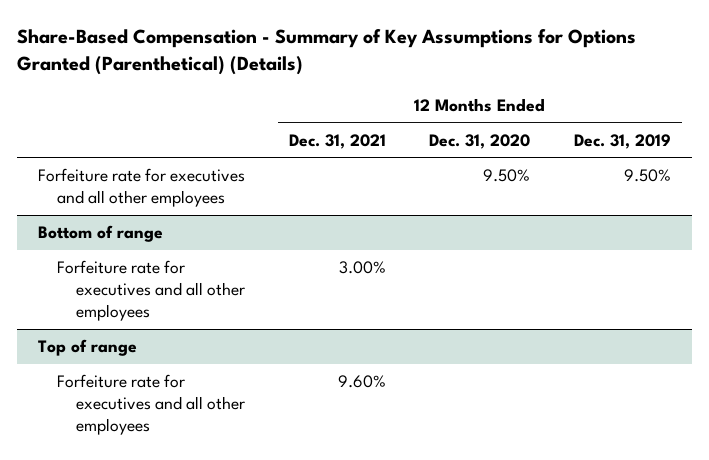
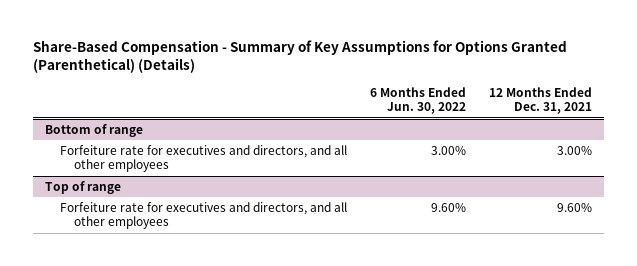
[429,133,531,149] Dec. 31, 2020 -> none
[573,133,671,149] Dec. 31, 2019 -> none
none -> [369,86,466,115] 6 Months Ended Jun. 30, 2022
[38,168,246,208] Forfeiture rate for executives and all other employees -> none
[57,260,245,321] Forfeiture rate for executives and all other employees -> [59,144,347,173] Forfeiture rate for executives and directors, and all other employees
[57,374,245,435] Forfeiture rate for executives and all other employees -> [59,201,347,230] Forfeiture rate for executives and directors, and all other employees

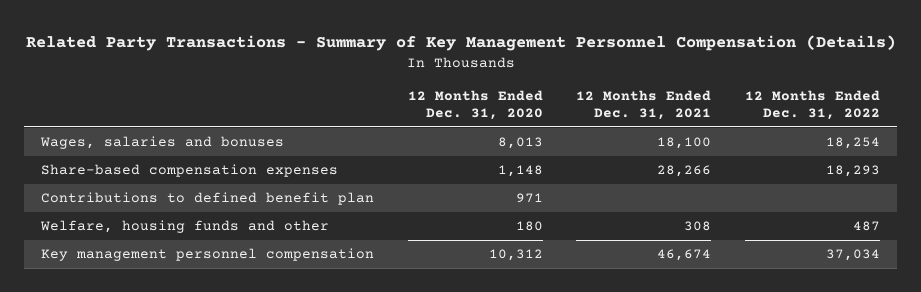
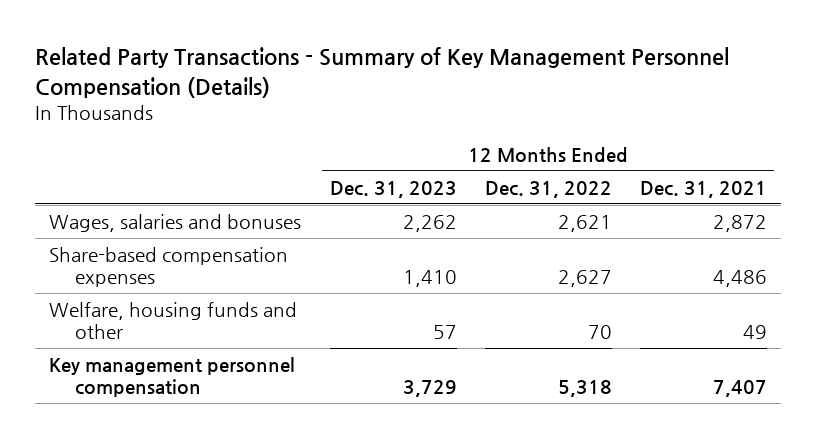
[407,89,543,121] 12 Months Ended Dec. 31, 2020 -> none
none -> [329,180,457,198] Dec. 31, 2023
[41,192,375,206] Contributions to defined benefit plan -> none
[657,137,712,150] 18,100 -> [712,215,767,233] 2,872
[826,137,881,150] 18,254 -> [557,215,612,233] 2,621
[657,165,712,178] 28,266 -> [712,269,767,287] 4,486
[826,165,881,178] 18,293 -> [557,269,612,287] 2,627
[684,221,712,232] 308 -> [742,324,767,339] 49
[853,221,881,232] 487 -> [587,324,612,339] 70
[657,249,712,262] 46,674 -> [712,379,767,397] 7,407
[826,249,881,262] 37,034 -> [557,379,612,397] 5,318

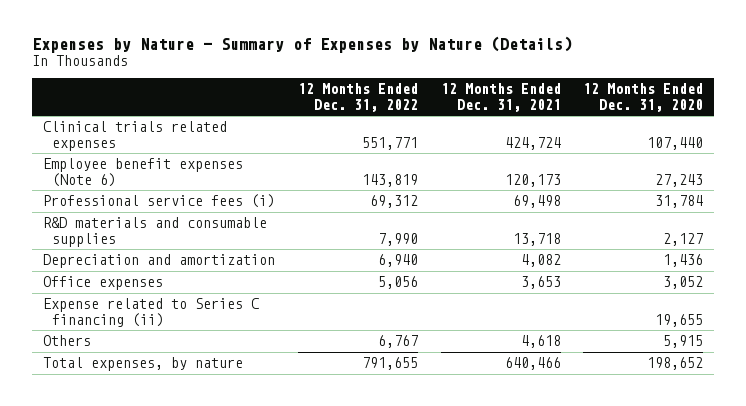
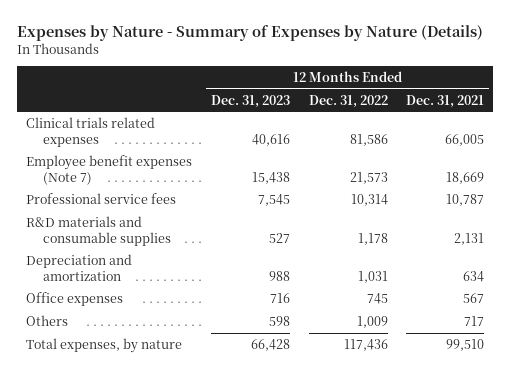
[583,83,704,112] 12 Months Ended Dec. 31, 2020 -> none
none -> [210,94,290,108] Dec. 31, 2023
[43,298,260,327] Expense related to Series C financing (ii) -> none
[361,136,418,150] 551,771 -> [349,133,388,146] 81,586
[504,136,561,150] 424,724 -> [445,133,485,146] 66,005
[43,158,244,187] Employee benefit expenses (Note 6) -> [26,154,193,185] Employee benefit expenses (Note 7)
[361,173,418,187] 143,819 -> [349,171,388,184] 21,573
[504,173,561,187] 120,173 -> [446,171,485,184] 18,669
[43,194,276,209] Professional service fees (i) -> [26,192,177,204] Professional service fees
[369,195,418,209] 69,312 -> [350,193,388,206] 10,314
[512,195,561,209] 69,498 -> [446,193,485,206] 10,787
[377,232,418,246] 7,990 -> [357,232,388,245] 1,178
[512,232,561,246] 13,718 -> [454,232,485,245] 2,131
[377,254,418,268] 6,940 -> [357,270,388,283] 1,031
[520,254,561,268] 4,082 -> [463,270,485,282] 634
[377,276,418,290] 5,056 -> [366,292,388,304] 745
[520,276,561,290] 3,653 -> [463,292,485,303] 567
[377,335,418,349] 6,767 -> [356,315,388,328] 1,009
[520,335,561,349] 4,618 -> [464,315,485,326] 717
[361,357,418,371] 791,655 -> [343,338,388,351] 117,436
[504,357,561,371] 640,466 -> [446,338,485,351] 99,510

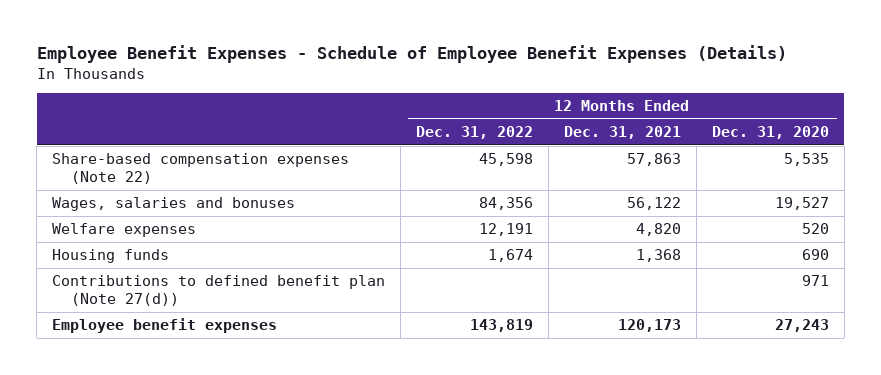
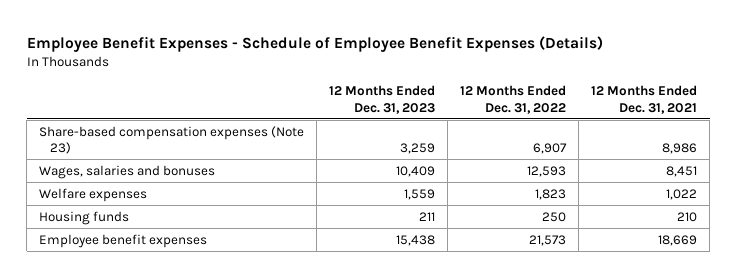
[711,126,829,140] Dec. 31, 2020 -> none
none -> [329,85,436,114] 12 Months Ended Dec. 31, 2023
[52,275,386,306] Contributions to defined benefit plan (Note 27(d)) -> none
[52,153,350,184] Share-based compensation expenses (Note 22) -> [39,125,305,154] Share-based compensation expenses (Note 23)
[479,153,534,167] 45,598 -> [533,142,568,154] 6,907
[626,153,681,167] 57,863 -> [662,142,698,154] 8,986
[479,197,534,211] 84,356 -> [527,165,567,177] 12,593
[626,197,681,211] 56,122 -> [666,165,698,177] 8,451
[479,223,534,237] 12,191 -> [535,188,567,200] 1,823
[635,223,681,237] 4,820 -> [666,188,698,200] 1,022
[488,249,534,263] 1,674 -> [542,211,567,222] 250
[635,249,681,263] 1,368 -> [677,211,698,222] 210
[470,319,534,333] 143,819 -> [529,234,567,246] 21,573
[617,319,681,333] 120,173 -> [658,234,698,246] 18,669

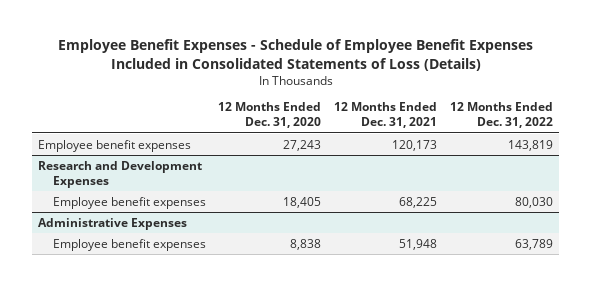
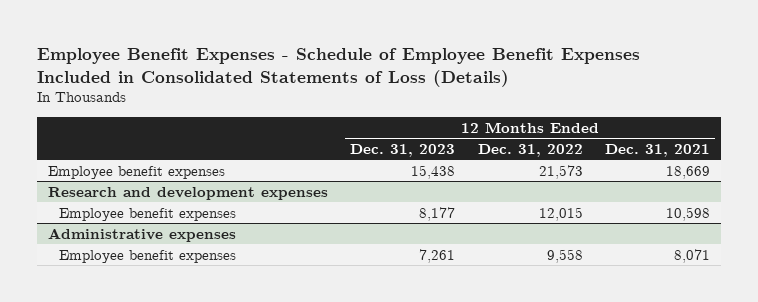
[218,102,322,129] 12 Months Ended Dec. 31, 2020 -> none
none -> [350,143,456,157] Dec. 31, 2023
[392,139,438,151] 120,173 -> [665,165,710,179] 18,669
[507,139,553,151] 143,819 -> [538,164,583,179] 21,573
[38,160,203,188] Research and Development Expenses -> [48,186,329,200] Research and development expenses
[399,196,438,208] 68,225 -> [665,206,710,221] 10,598
[514,196,553,208] 80,030 -> [538,206,583,221] 12,015
[38,217,188,230] Administrative Expenses -> [48,227,237,242] Administrative expenses
[399,238,438,250] 51,948 -> [673,248,710,263] 8,071
[514,238,553,250] 63,789 -> [546,248,583,263] 9,558

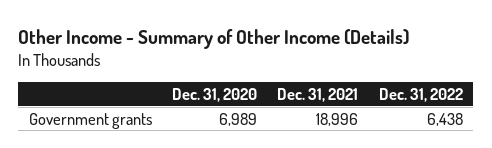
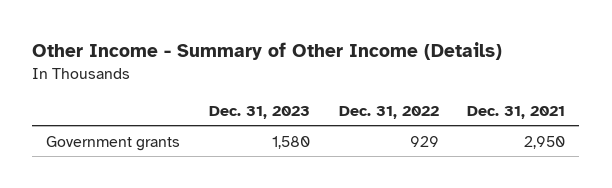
[172,87,258,102] Dec. 31, 2020 -> none
none -> [209,105,311,119] Dec. 31, 2023
[316,112,359,126] 18,996 -> [524,135,566,149] 2,950
[426,112,463,126] 6,438 -> [409,135,439,147] 929

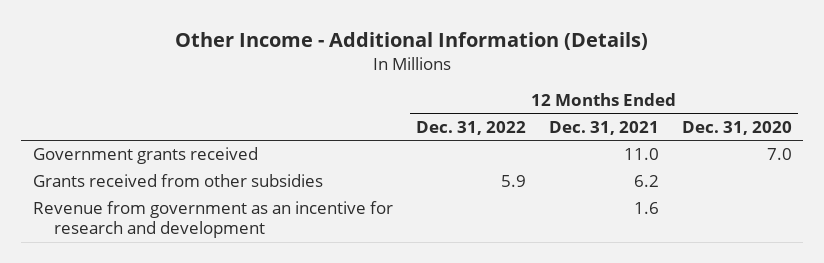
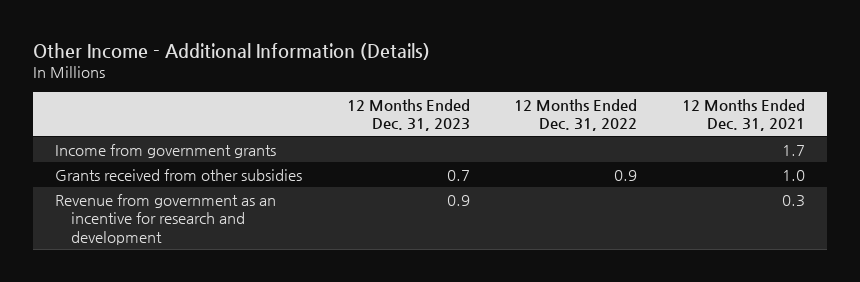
[681,120,792,135] Dec. 31, 2020 -> none
none -> [346,98,470,132] 12 Months Ended Dec. 31, 2023
[32,147,258,165] Government grants received -> [55,143,277,158] Income from government grants
[623,148,659,161] 11.0 -> [781,144,805,156] 1.7
[500,175,526,188] 5.9 -> [614,169,638,181] 0.9
[633,175,659,188] 6.2 -> [781,169,805,181] 1.0
[633,202,659,215] 1.6 -> [781,194,805,207] 0.3

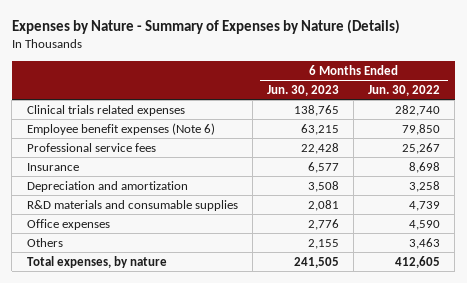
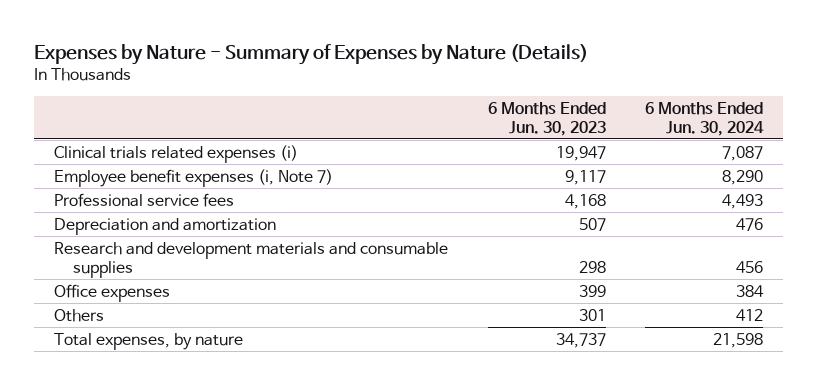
[368,84,441,96] Jun. 30, 2022 -> none
none -> [645,101,765,136] 6 Months Ended Jun. 30, 2024
[26,162,79,171] Insurance -> none
[26,104,185,116] Clinical trials related expenses -> [53,144,298,163] Clinical trials related expenses (i)
[293,104,339,116] 138,765 -> [555,145,606,161] 19,947
[26,122,215,135] Employee benefit expenses (Note 6) -> [53,168,333,187] Employee benefit expenses (i, Note 7)
[300,123,339,135] 63,215 -> [564,169,606,185] 9,117
[300,142,339,154] 22,428 -> [564,193,606,209] 4,168
[307,180,339,192] 3,508 -> [578,217,606,231] 507
[26,199,238,211] R&D materials and consumable supplies -> [53,241,448,278] Research and development materials and consumable supplies
[307,199,339,211] 2,081 -> [578,260,606,273] 298
[307,218,339,230] 2,776 -> [578,284,606,297] 399
[307,238,339,249] 2,155 -> [578,308,606,321] 301
[293,256,339,268] 241,505 -> [555,332,606,348] 34,737

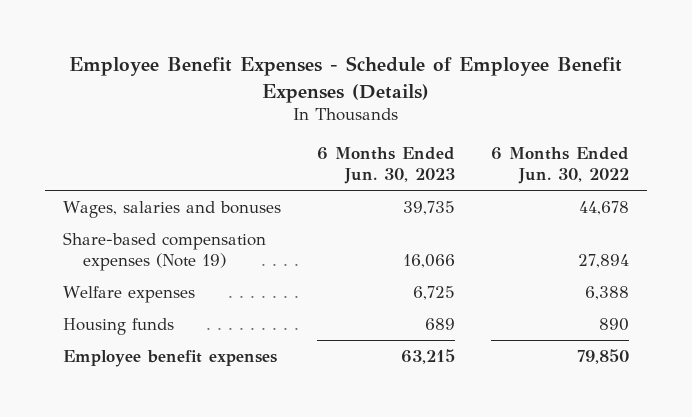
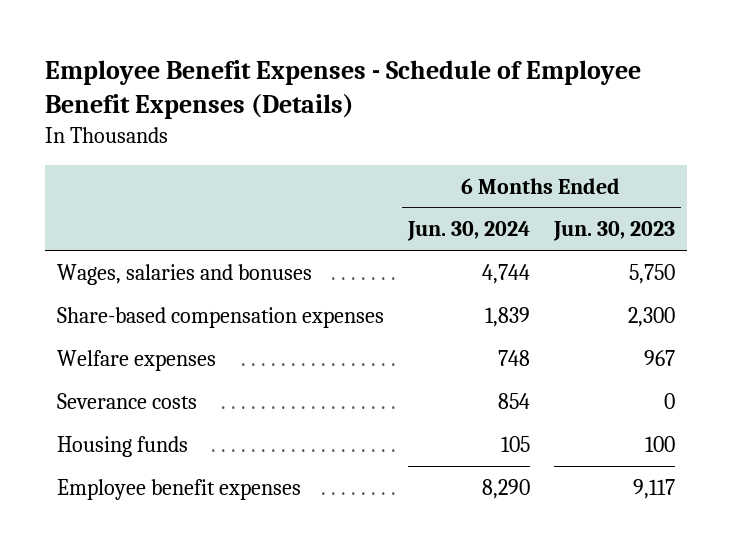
[491,147,630,185] 6 Months Ended Jun. 30, 2022 -> none
none -> [406,221,530,242] Jun. 30, 2024
[403,200,456,215] 39,735 -> [628,263,675,284] 5,750
[62,231,266,271] Share-based compensation expenses (Note 19) -> [56,306,384,328] Share-based compensation expenses
[403,253,456,268] 16,066 -> [627,306,675,327] 2,300
[413,285,456,300] 6,725 -> [643,349,675,366] 967
none -> [56,392,197,409] Severance costs
[425,317,456,330] 689 -> [644,435,675,452] 100
[401,348,456,364] 63,215 -> [632,478,675,499] 9,117

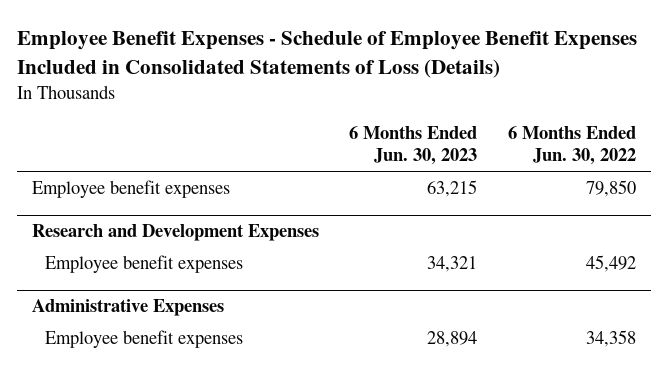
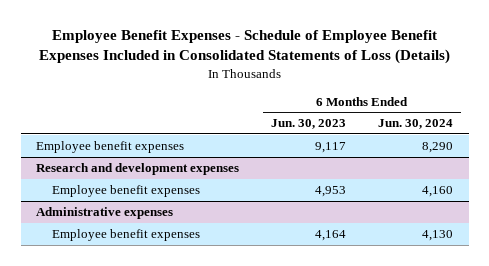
[507,126,636,166] 6 Months Ended Jun. 30, 2022 -> none
none -> [377,119,453,130] Jun. 30, 2024
[427,180,478,198] 63,215 -> [315,141,347,153] 9,117
[31,224,319,242] Research and Development Expenses -> [36,162,240,175] Research and development expenses
[427,256,478,273] 34,321 -> [315,185,347,197] 4,953
[31,299,224,317] Administrative Expenses -> [36,206,174,219] Administrative expenses
[427,331,478,348] 28,894 -> [315,229,347,241] 4,164

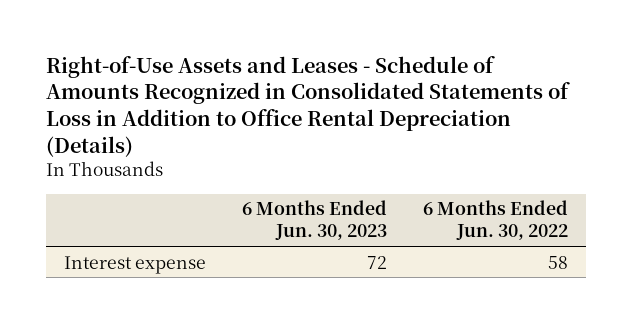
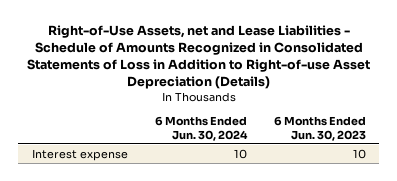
[45,55,570,158] Right-of-Use Assets and Leases - Schedule of Amounts Recognized in Consolidated Statements of Loss in Addition to Office Rental Depreciation (Details) -> [26,25,370,90] Right-of-Use Assets, net and Lease Liabilities - Schedule of Amounts Recognized in Consolidated Statements of Loss in Addition to Right-of-use Asset Depreciation (Details)
[423,200,569,241] 6 Months Ended Jun. 30, 2022 -> none
none -> [154,116,248,141] 6 Months Ended Jun. 30, 2024
[367,255,388,269] 72 -> [352,149,366,160] 10

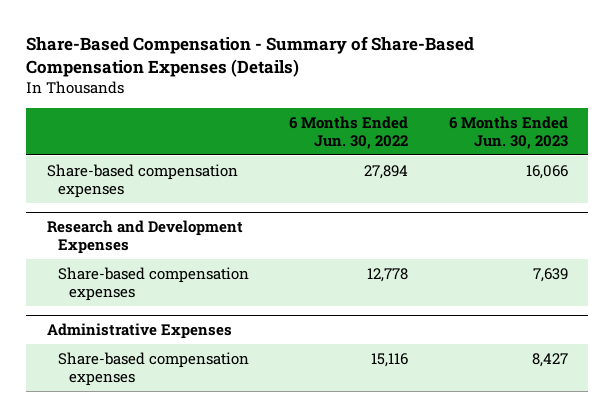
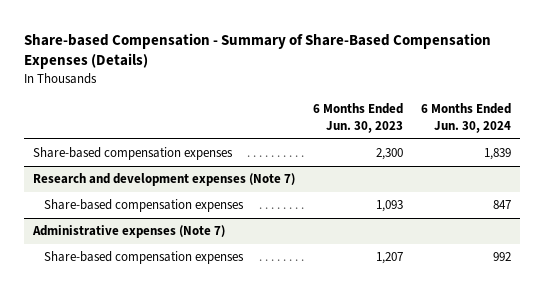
[26,35,475,77] Share-Based Compensation - Summary of Share-Based Compensation Expenses (Details) -> [24,32,492,69] Share-based Compensation - Summary of Share-Based Compensation Expenses (Details)
[289,115,409,149] 6 Months Ended Jun. 30, 2022 -> none
none -> [421,103,512,133] 6 Months Ended Jun. 30, 2024
[526,164,569,179] 16,066 -> [376,148,404,161] 2,300
[46,219,243,254] Research and Development Expenses -> [33,173,296,187] Research and development expenses (Note 7)
[533,267,569,282] 7,639 -> [376,200,404,213] 1,093
[46,322,232,339] Administrative Expenses -> [32,225,226,239] Administrative expenses (Note 7)
[532,352,569,367] 8,427 -> [376,252,404,265] 1,207

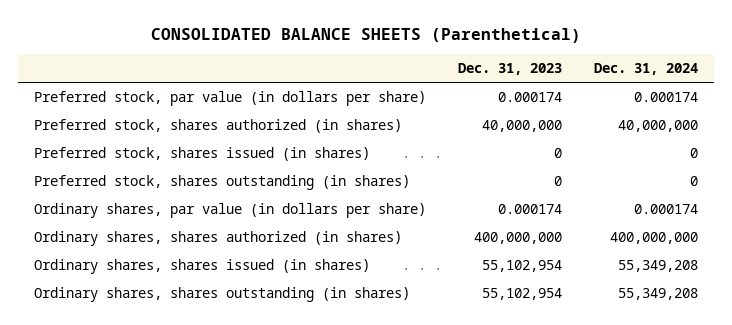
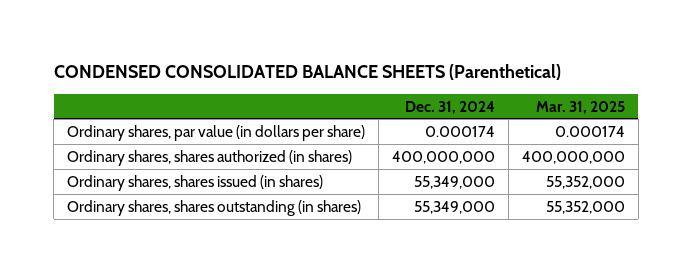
[151,28,582,44] CONSOLIDATED BALANCE SHEETS (Parenthetical) -> [53,64,561,81] CONDENSED CONSOLIDATED BALANCE SHEETS (Parenthetical)
[458,63,563,76] Dec. 31, 2023 -> none
none -> [535,100,625,114] Mar. 31, 2025
[34,91,427,107] Preferred stock, par value (in dollars per share) -> none
[34,119,403,134] Preferred stock, shares authorized (in shares) -> none
[34,147,371,162] Preferred stock, shares issued (in shares) -> none
[34,175,411,191] Preferred stock, shares outstanding (in shares) -> none
[618,260,699,273] 55,349,208 -> [414,175,496,189] 55,349,000
[618,288,699,301] 55,349,208 -> [414,200,496,214] 55,349,000

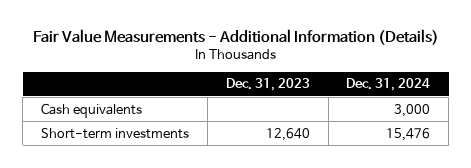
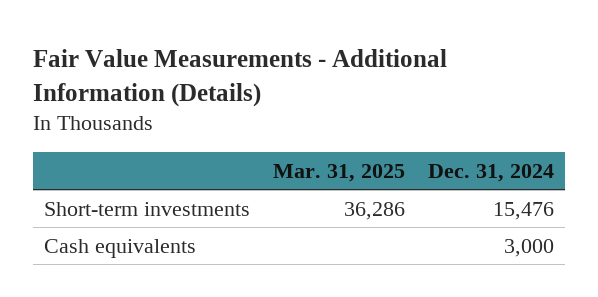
[225,78,310,92] Dec. 31, 2023 -> none
none -> [272,163,405,182] Mar. 31, 2025
[41,102,143,118] Cash equivalents -> [44,238,197,258] Cash equivalents

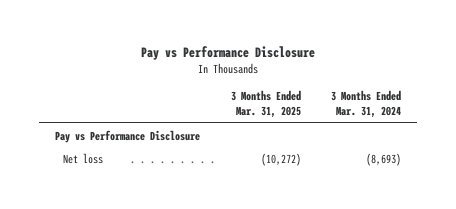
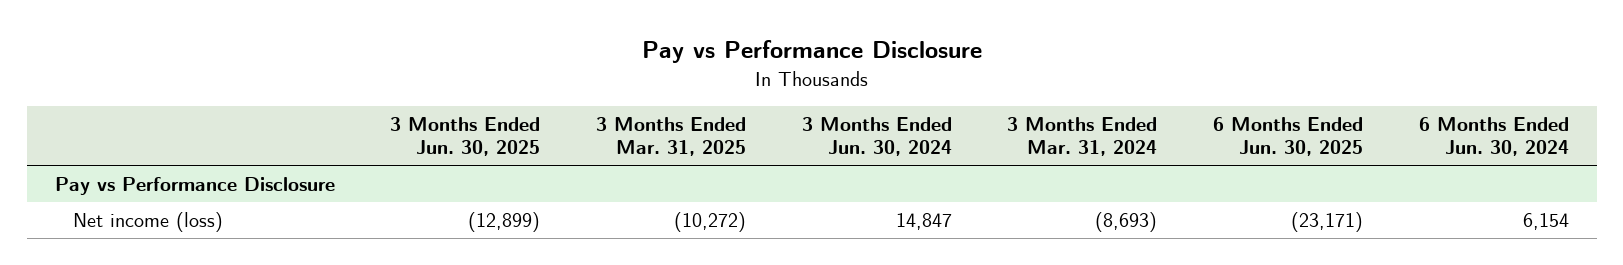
none -> [390,116,541,157] 3 Months Ended Jun. 30, 2025
none -> [801,116,952,157] 3 Months Ended Jun. 30, 2024
none -> [1213,116,1364,157] 6 Months Ended Jun. 30, 2025
none -> [1418,116,1569,157] 6 Months Ended Jun. 30, 2024
[63,152,104,164] Net loss -> [72,212,223,233] Net income (loss)

